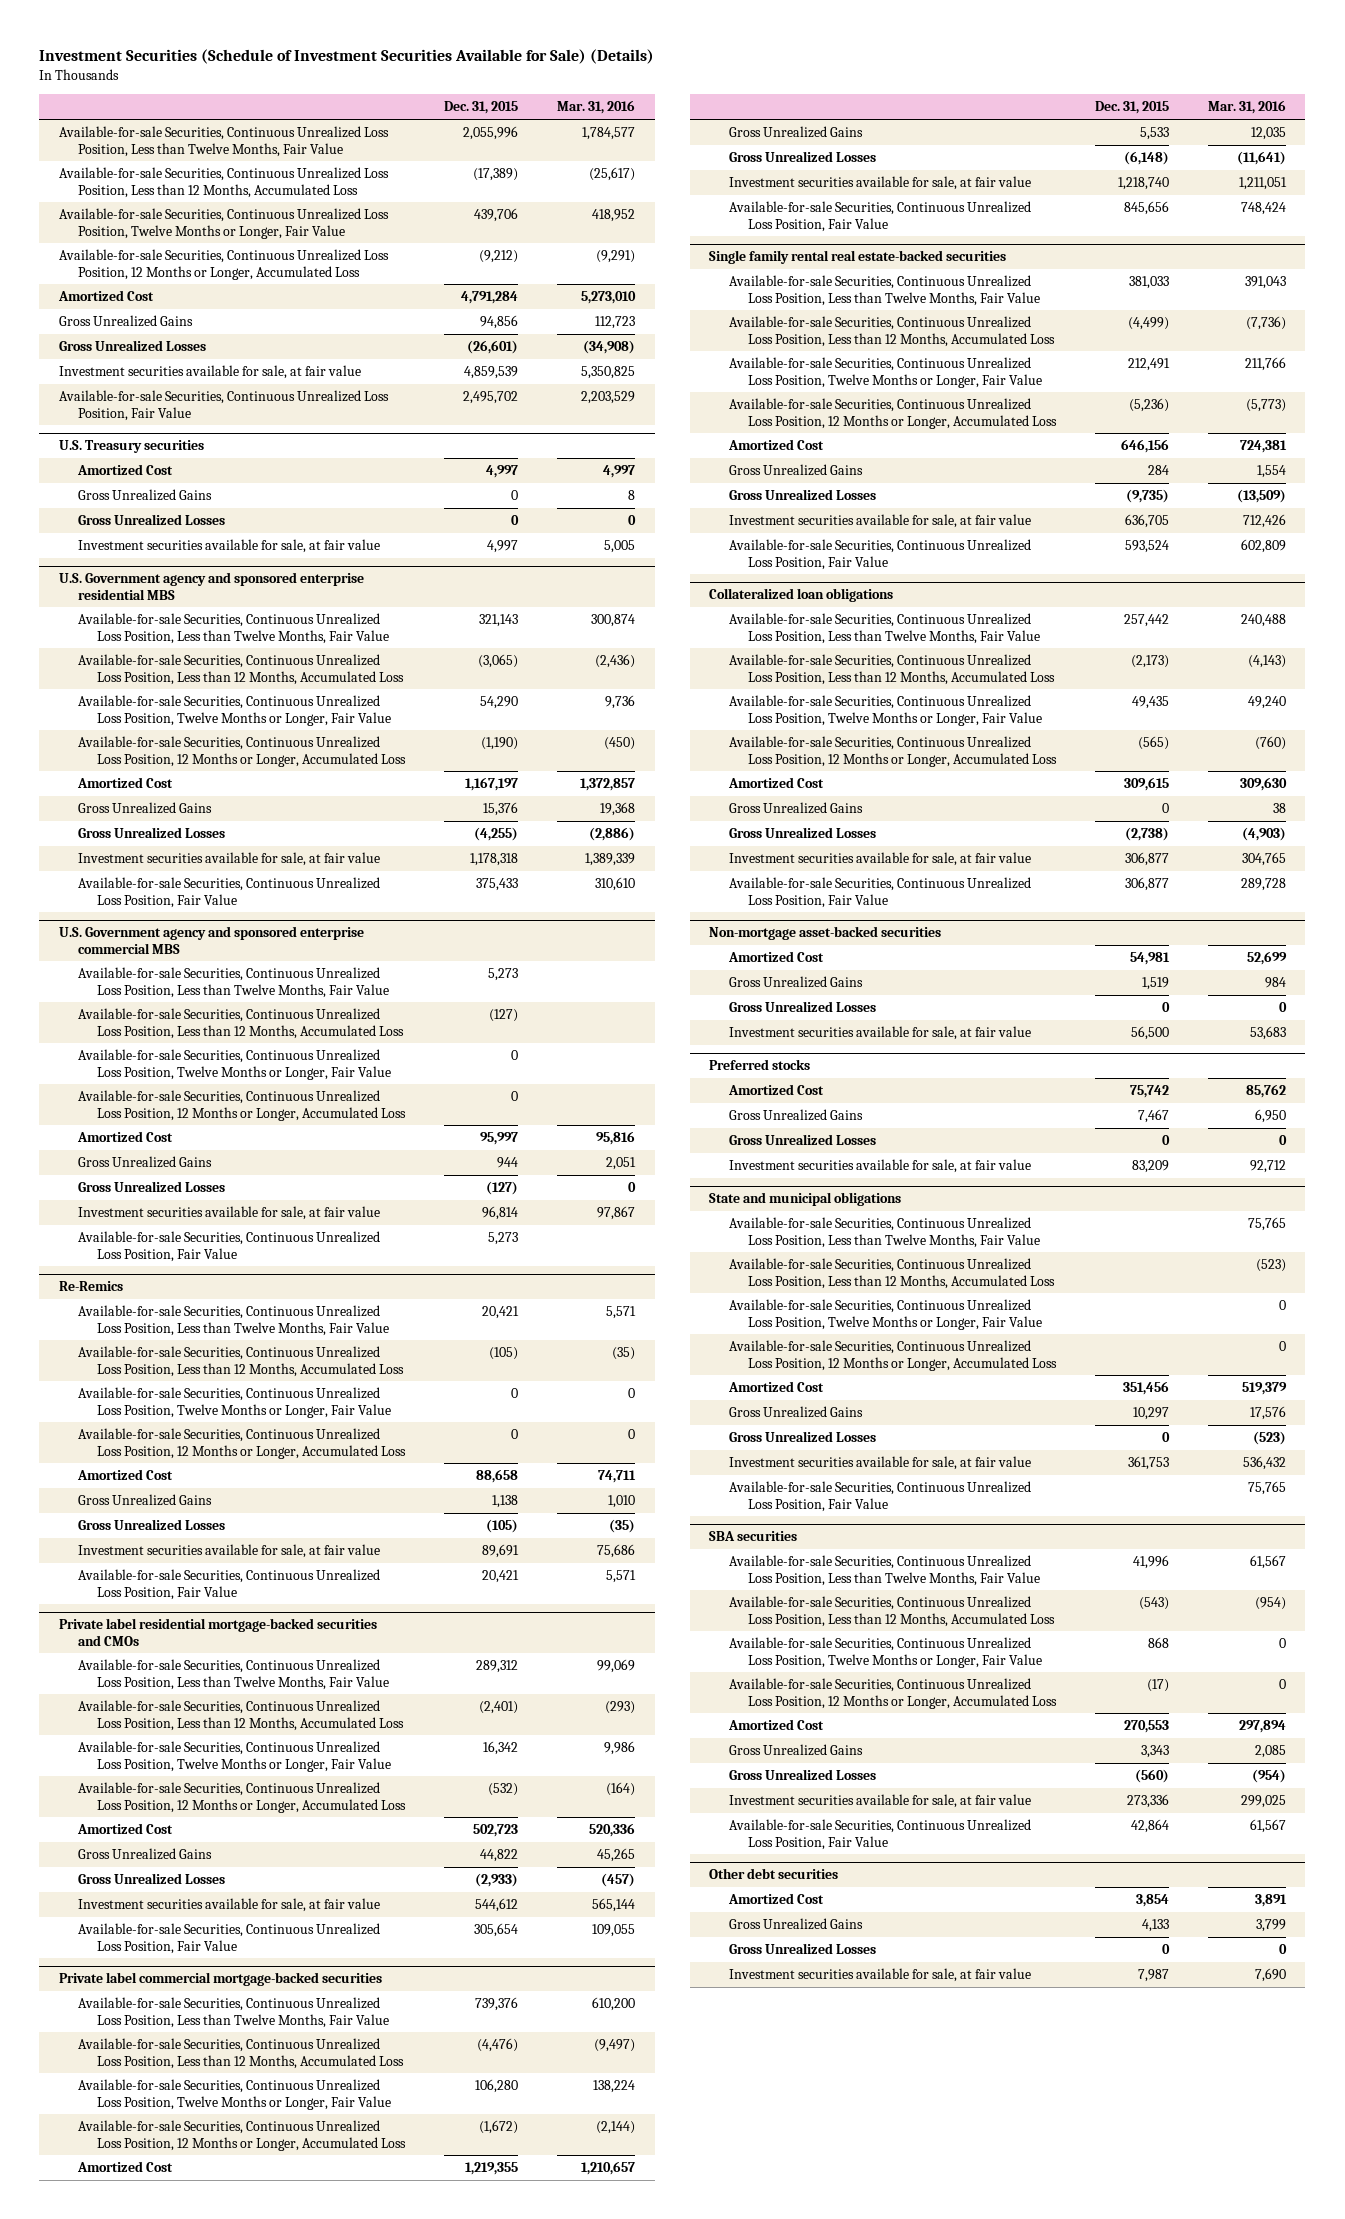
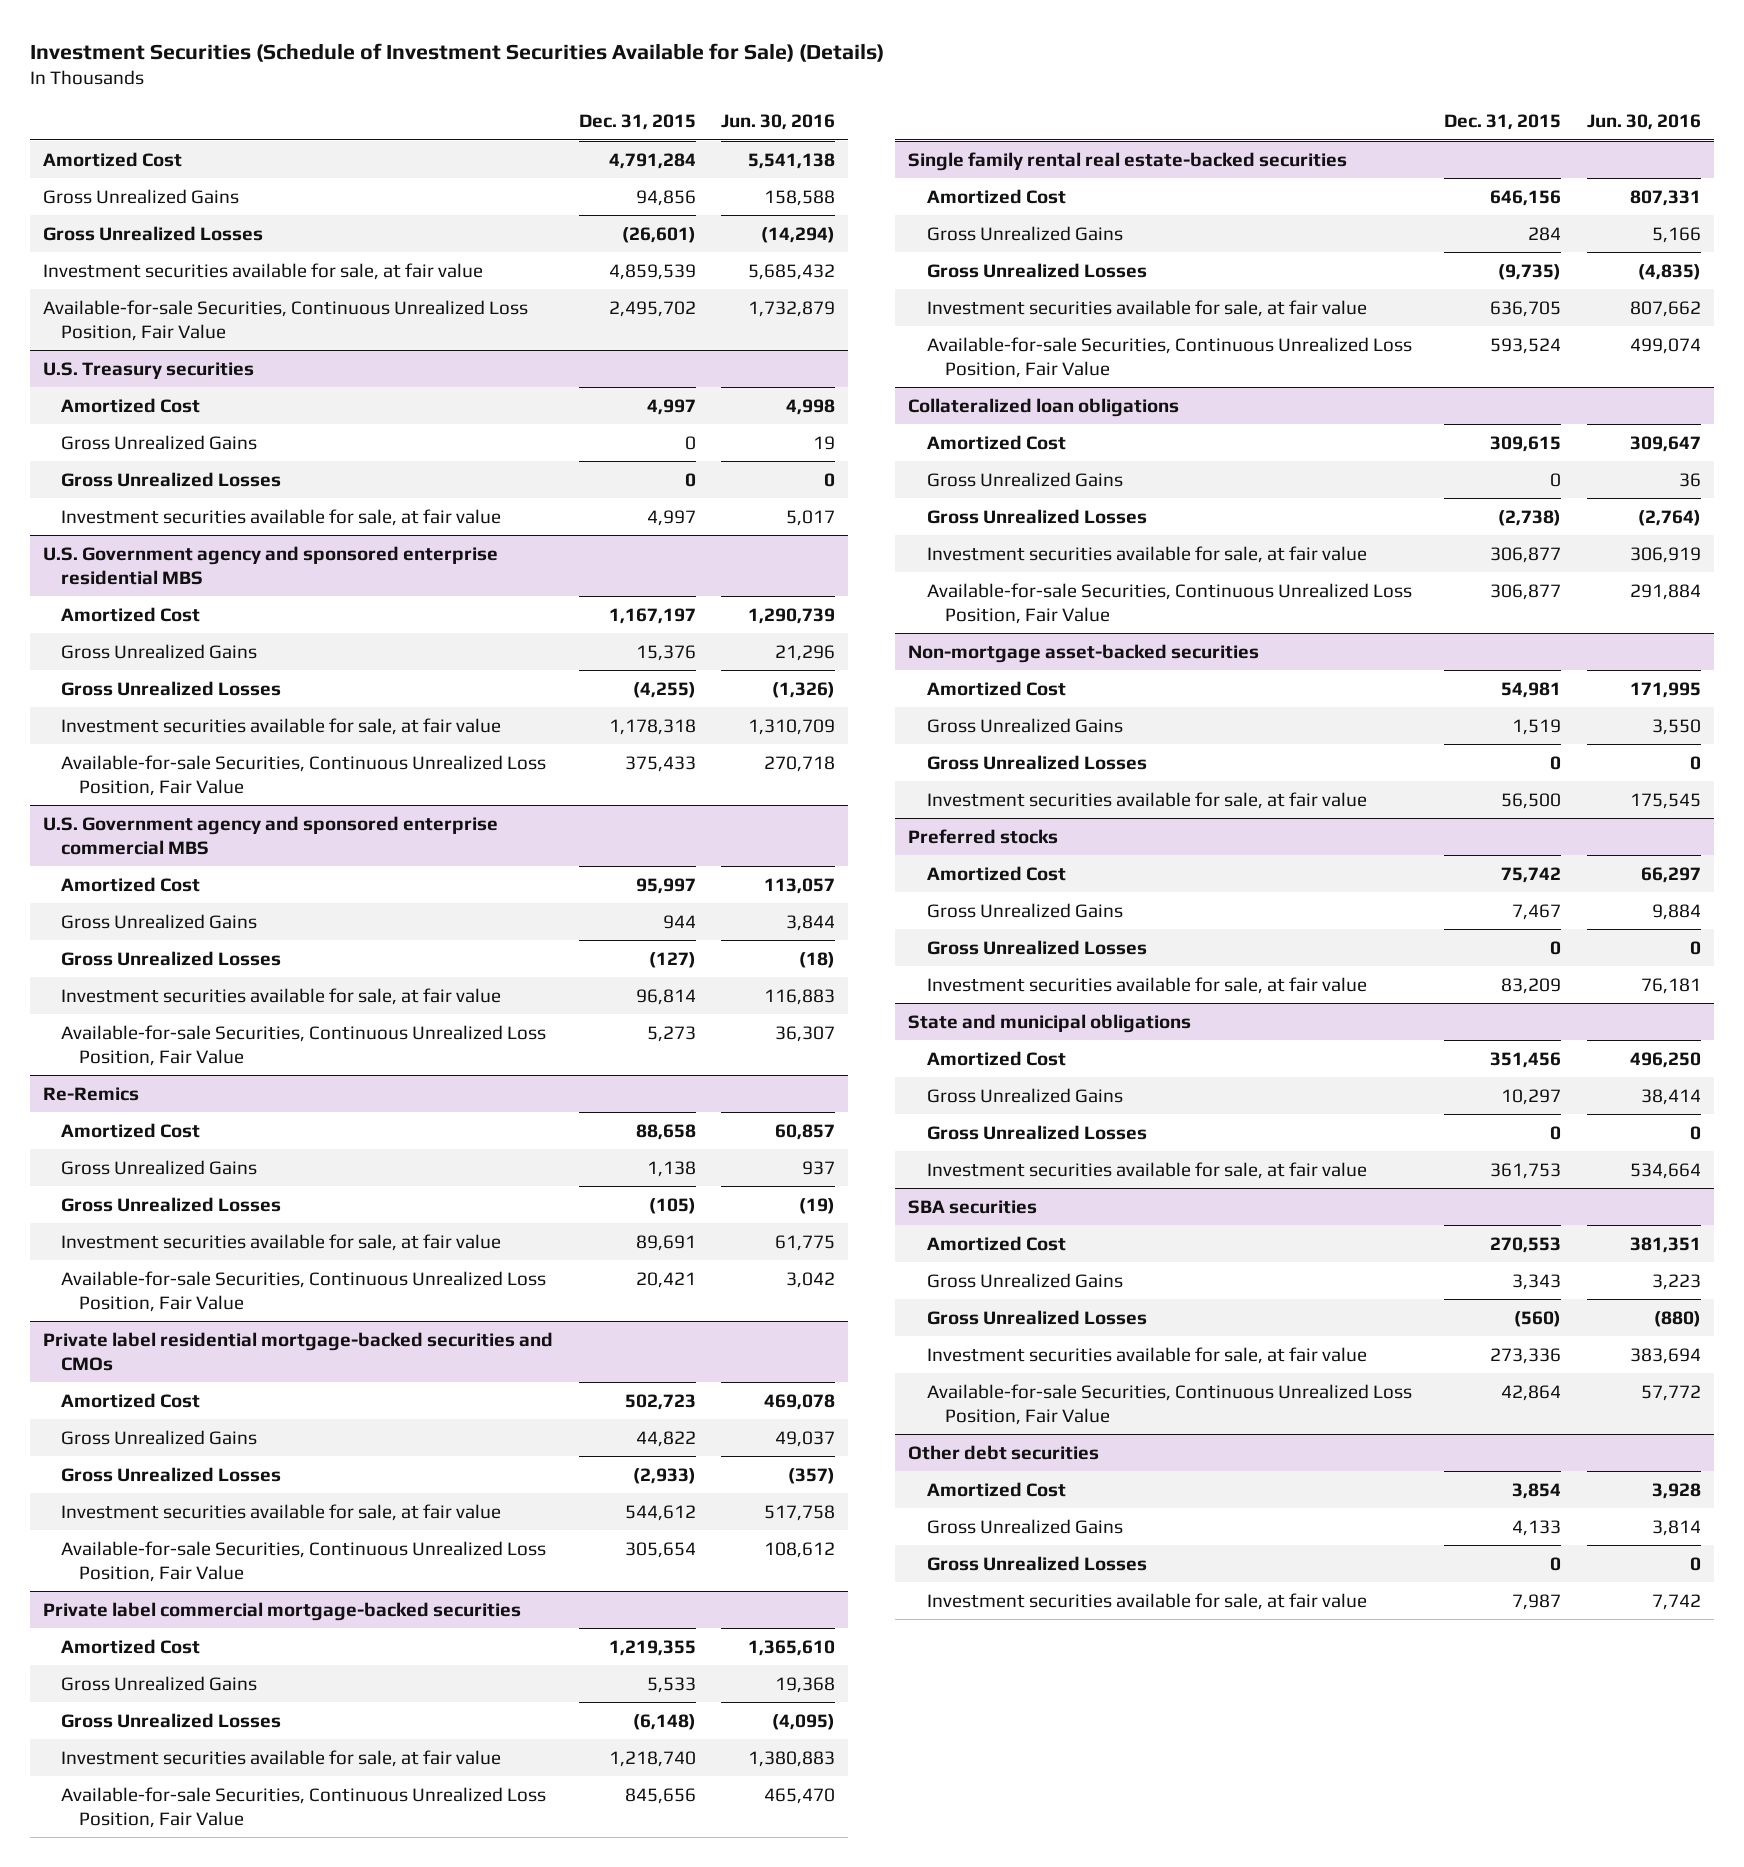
[557,100,636,115] Mar. 31, 2016 -> none
none -> [721,114,836,131] Jun. 30, 2016
[58,126,389,157] Available-for-sale Securities, Continuous Unrealized Loss Position, Less than Twelve Months, Fair Value -> none
[58,167,389,198] Available-for-sale Securities, Continuous Unrealized Loss Position, Less than 12 Months, Accumulated Loss -> none
[58,208,389,239] Available-for-sale Securities, Continuous Unrealized Loss Position, Twelve Months or Longer, Fair Value -> none
[58,249,389,280] Available-for-sale Securities, Continuous Unrealized Loss Position, 12 Months or Longer, Accumulated Loss -> none
[77,613,390,644] Available-for-sale Securities, Continuous Unrealized Loss Position, Less than Twelve Months, Fair Value -> none
[77,654,405,685] Available-for-sale Securities, Continuous Unrealized Loss Position, Less than 12 Months, Accumulated Loss -> none
[77,695,392,726] Available-for-sale Securities, Continuous Unrealized Loss Position, Twelve Months or Longer, Fair Value -> none
[77,736,407,767] Available-for-sale Securities, Continuous Unrealized Loss Position, 12 Months or Longer, Accumulated Loss -> none
[77,967,390,998] Available-for-sale Securities, Continuous Unrealized Loss Position, Less than Twelve Months, Fair Value -> none
[77,1008,405,1039] Available-for-sale Securities, Continuous Unrealized Loss Position, Less than 12 Months, Accumulated Loss -> none
[77,1049,392,1080] Available-for-sale Securities, Continuous Unrealized Loss Position, Twelve Months or Longer, Fair Value -> none
[77,1090,407,1121] Available-for-sale Securities, Continuous Unrealized Loss Position, 12 Months or Longer, Accumulated Loss -> none
[77,1305,390,1336] Available-for-sale Securities, Continuous Unrealized Loss Position, Less than Twelve Months, Fair Value -> none
[77,1346,405,1377] Available-for-sale Securities, Continuous Unrealized Loss Position, Less than 12 Months, Accumulated Loss -> none
[77,1387,392,1418] Available-for-sale Securities, Continuous Unrealized Loss Position, Twelve Months or Longer, Fair Value -> none
[77,1428,407,1459] Available-for-sale Securities, Continuous Unrealized Loss Position, 12 Months or Longer, Accumulated Loss -> none
[77,1659,390,1690] Available-for-sale Securities, Continuous Unrealized Loss Position, Less than Twelve Months, Fair Value -> none
[77,1700,405,1731] Available-for-sale Securities, Continuous Unrealized Loss Position, Less than 12 Months, Accumulated Loss -> none
[77,1741,392,1772] Available-for-sale Securities, Continuous Unrealized Loss Position, Twelve Months or Longer, Fair Value -> none
[77,1782,407,1813] Available-for-sale Securities, Continuous Unrealized Loss Position, 12 Months or Longer, Accumulated Loss -> none
[77,1997,390,2028] Available-for-sale Securities, Continuous Unrealized Loss Position, Less than Twelve Months, Fair Value -> none
[77,2038,405,2069] Available-for-sale Securities, Continuous Unrealized Loss Position, Less than 12 Months, Accumulated Loss -> none
[77,2079,392,2110] Available-for-sale Securities, Continuous Unrealized Loss Position, Twelve Months or Longer, Fair Value -> none
[77,2120,407,2151] Available-for-sale Securities, Continuous Unrealized Loss Position, 12 Months or Longer, Accumulated Loss -> none
[728,275,1040,306] Available-for-sale Securities, Continuous Unrealized Loss Position, Less than Twelve Months, Fair Value -> none
[728,316,1055,347] Available-for-sale Securities, Continuous Unrealized Loss Position, Less than 12 Months, Accumulated Loss -> none
[728,357,1042,388] Available-for-sale Securities, Continuous Unrealized Loss Position, Twelve Months or Longer, Fair Value -> none
[728,398,1057,429] Available-for-sale Securities, Continuous Unrealized Loss Position, 12 Months or Longer, Accumulated Loss -> none
[728,613,1040,644] Available-for-sale Securities, Continuous Unrealized Loss Position, Less than Twelve Months, Fair Value -> none
[728,654,1055,685] Available-for-sale Securities, Continuous Unrealized Loss Position, Less than 12 Months, Accumulated Loss -> none
[728,695,1042,726] Available-for-sale Securities, Continuous Unrealized Loss Position, Twelve Months or Longer, Fair Value -> none
[728,736,1057,767] Available-for-sale Securities, Continuous Unrealized Loss Position, 12 Months or Longer, Accumulated Loss -> none
[728,1217,1040,1248] Available-for-sale Securities, Continuous Unrealized Loss Position, Less than Twelve Months, Fair Value -> none
[728,1258,1055,1289] Available-for-sale Securities, Continuous Unrealized Loss Position, Less than 12 Months, Accumulated Loss -> none
[728,1299,1042,1330] Available-for-sale Securities, Continuous Unrealized Loss Position, Twelve Months or Longer, Fair Value -> none
[728,1340,1057,1371] Available-for-sale Securities, Continuous Unrealized Loss Position, 12 Months or Longer, Accumulated Loss -> none
[728,1481,1031,1512] Available-for-sale Securities, Continuous Unrealized Loss Position, Fair Value -> none
[728,1555,1040,1586] Available-for-sale Securities, Continuous Unrealized Loss Position, Less than Twelve Months, Fair Value -> none
[728,1596,1055,1627] Available-for-sale Securities, Continuous Unrealized Loss Position, Less than 12 Months, Accumulated Loss -> none
[728,1637,1042,1668] Available-for-sale Securities, Continuous Unrealized Loss Position, Twelve Months or Longer, Fair Value -> none
[728,1678,1057,1709] Available-for-sale Securities, Continuous Unrealized Loss Position, 12 Months or Longer, Accumulated Loss -> none

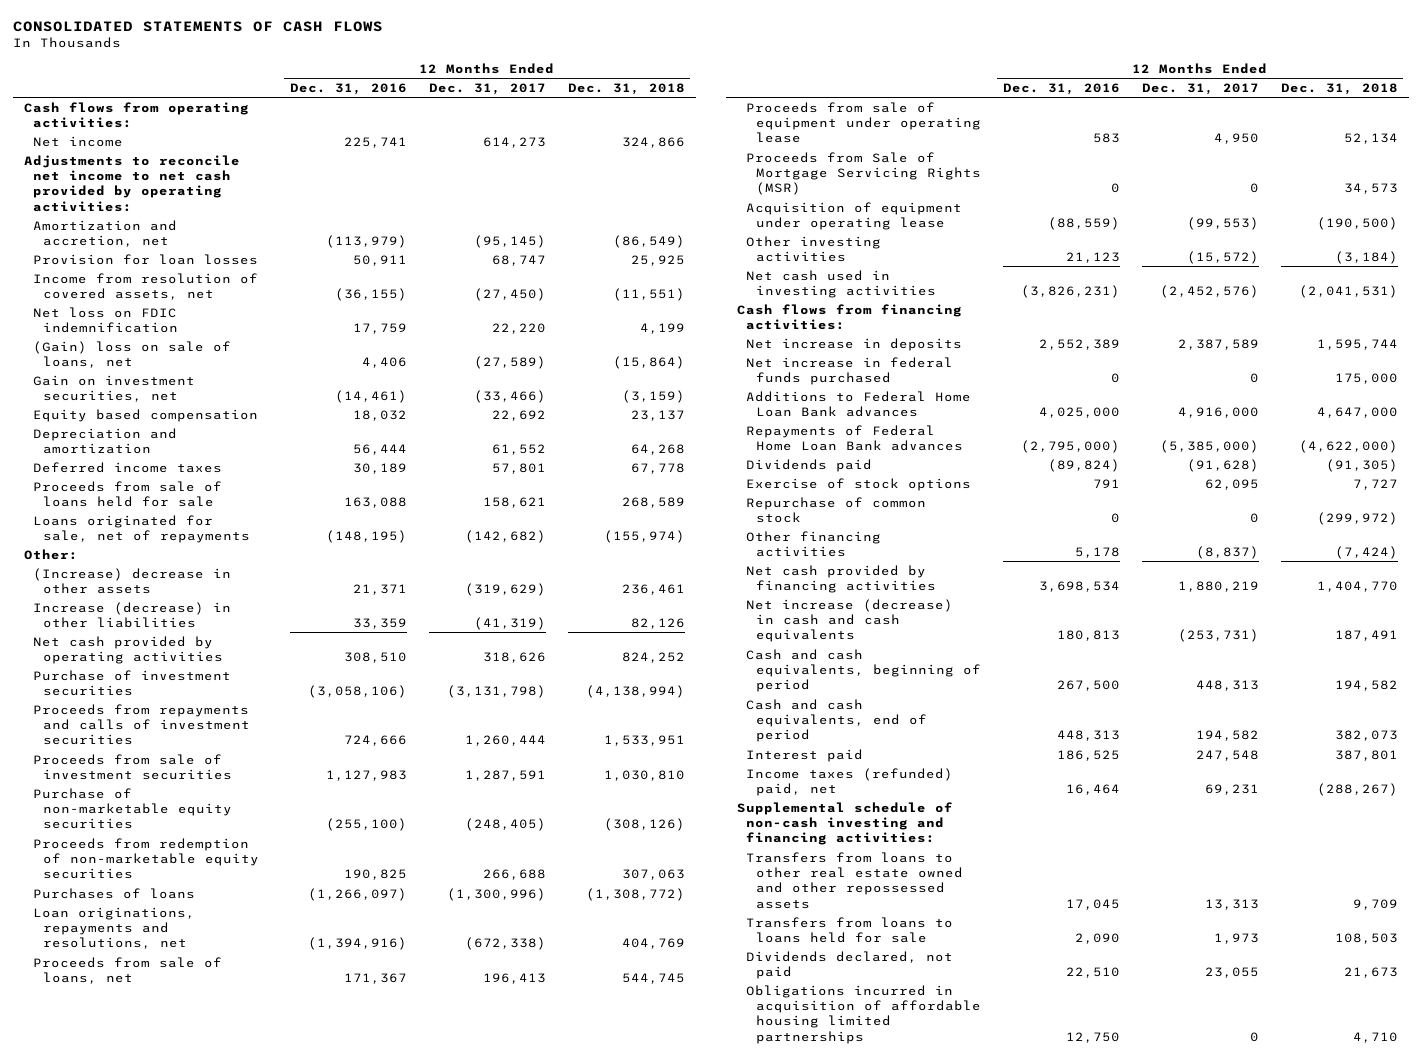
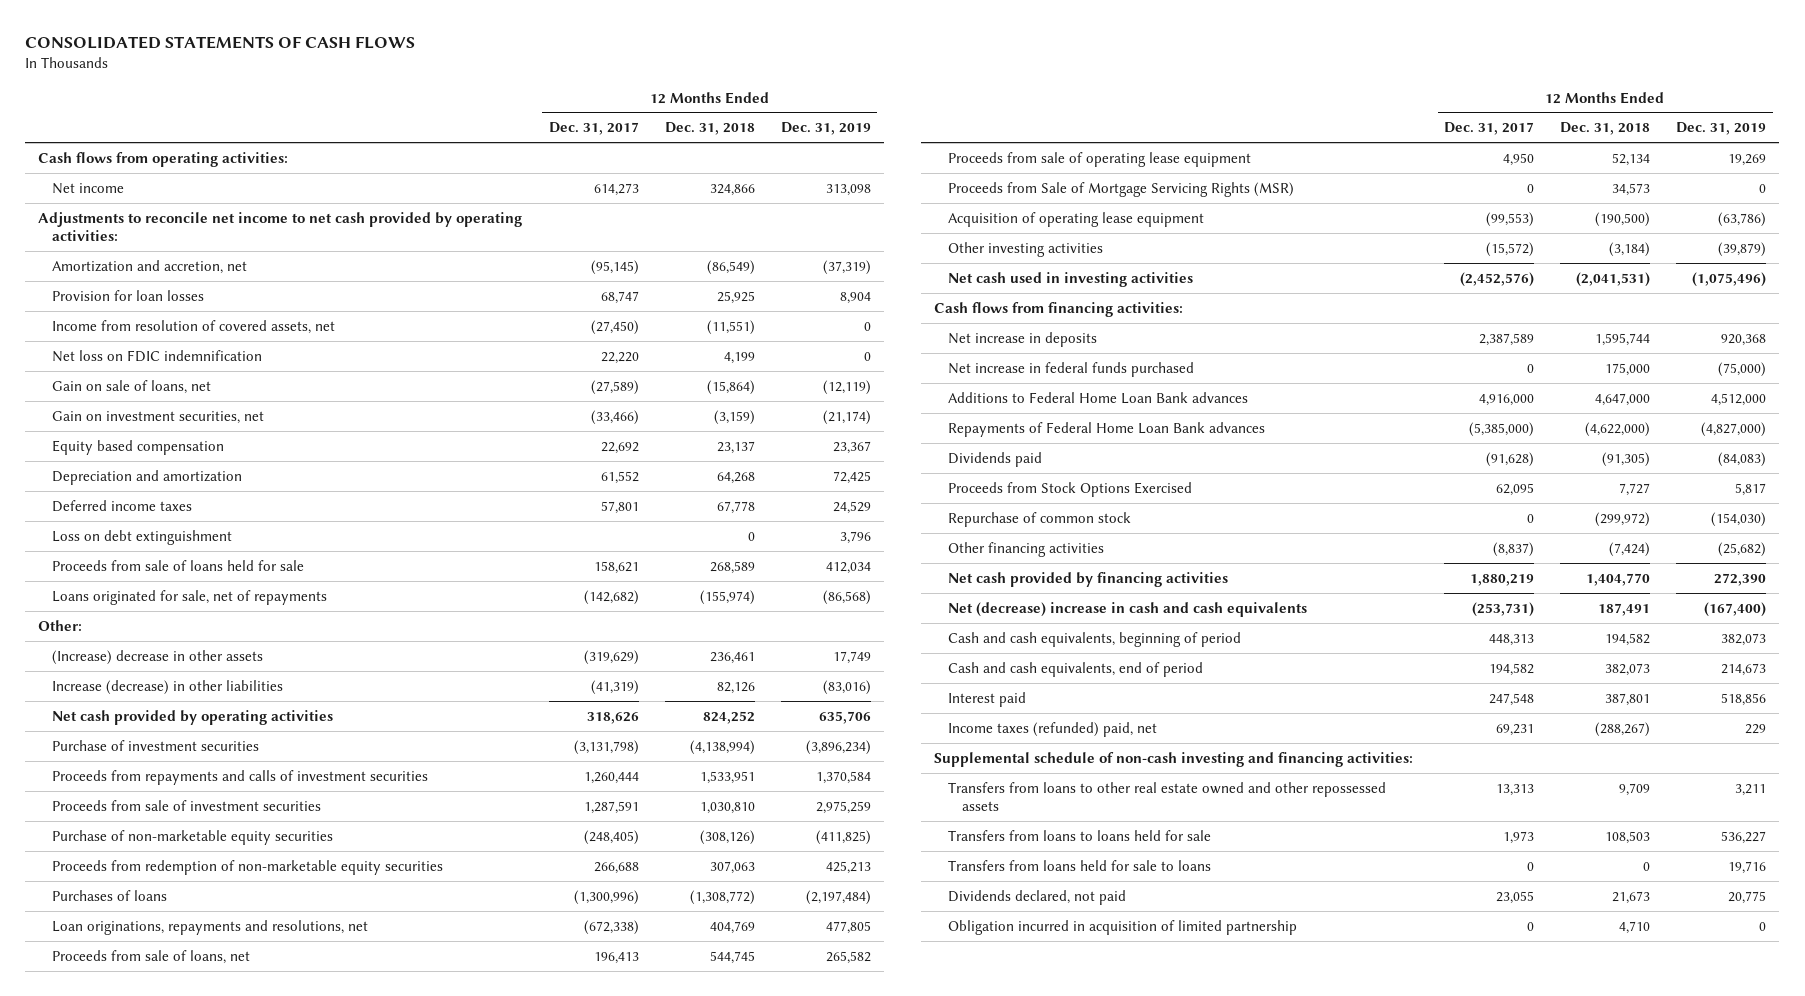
[289,82,407,95] Dec. 31, 2016 -> none
none -> [780,122,871,136] Dec. 31, 2019
[33,340,232,369] (Gain) loss on sale of loans, net -> [52,379,212,394] Gain on sale of loans, net
none -> [52,529,233,545] Loss on debt extinguishment
[746,101,981,144] Proceeds from sale of equipment under operating lease -> [947,151,1251,167] Proceeds from sale of operating lease equipment
[746,201,963,231] Acquisition of equipment under operating lease -> [947,211,1204,227] Acquisition of operating lease equipment
[746,477,972,491] Exercise of stock options -> [947,481,1192,497] Proceeds from Stock Options Exercised
[746,598,954,643] Net increase (decrease) in cash and cash equivalents -> [947,601,1307,617] Net (decrease) increase in cash and cash equivalents
none -> [947,859,1211,871] Transfers from loans held for sale to loans
[746,984,981,1044] Obligations incurred in acquisition of affordable housing limited partnerships -> [947,919,1297,935] Obligation incurred in acquisition of limited partnership

